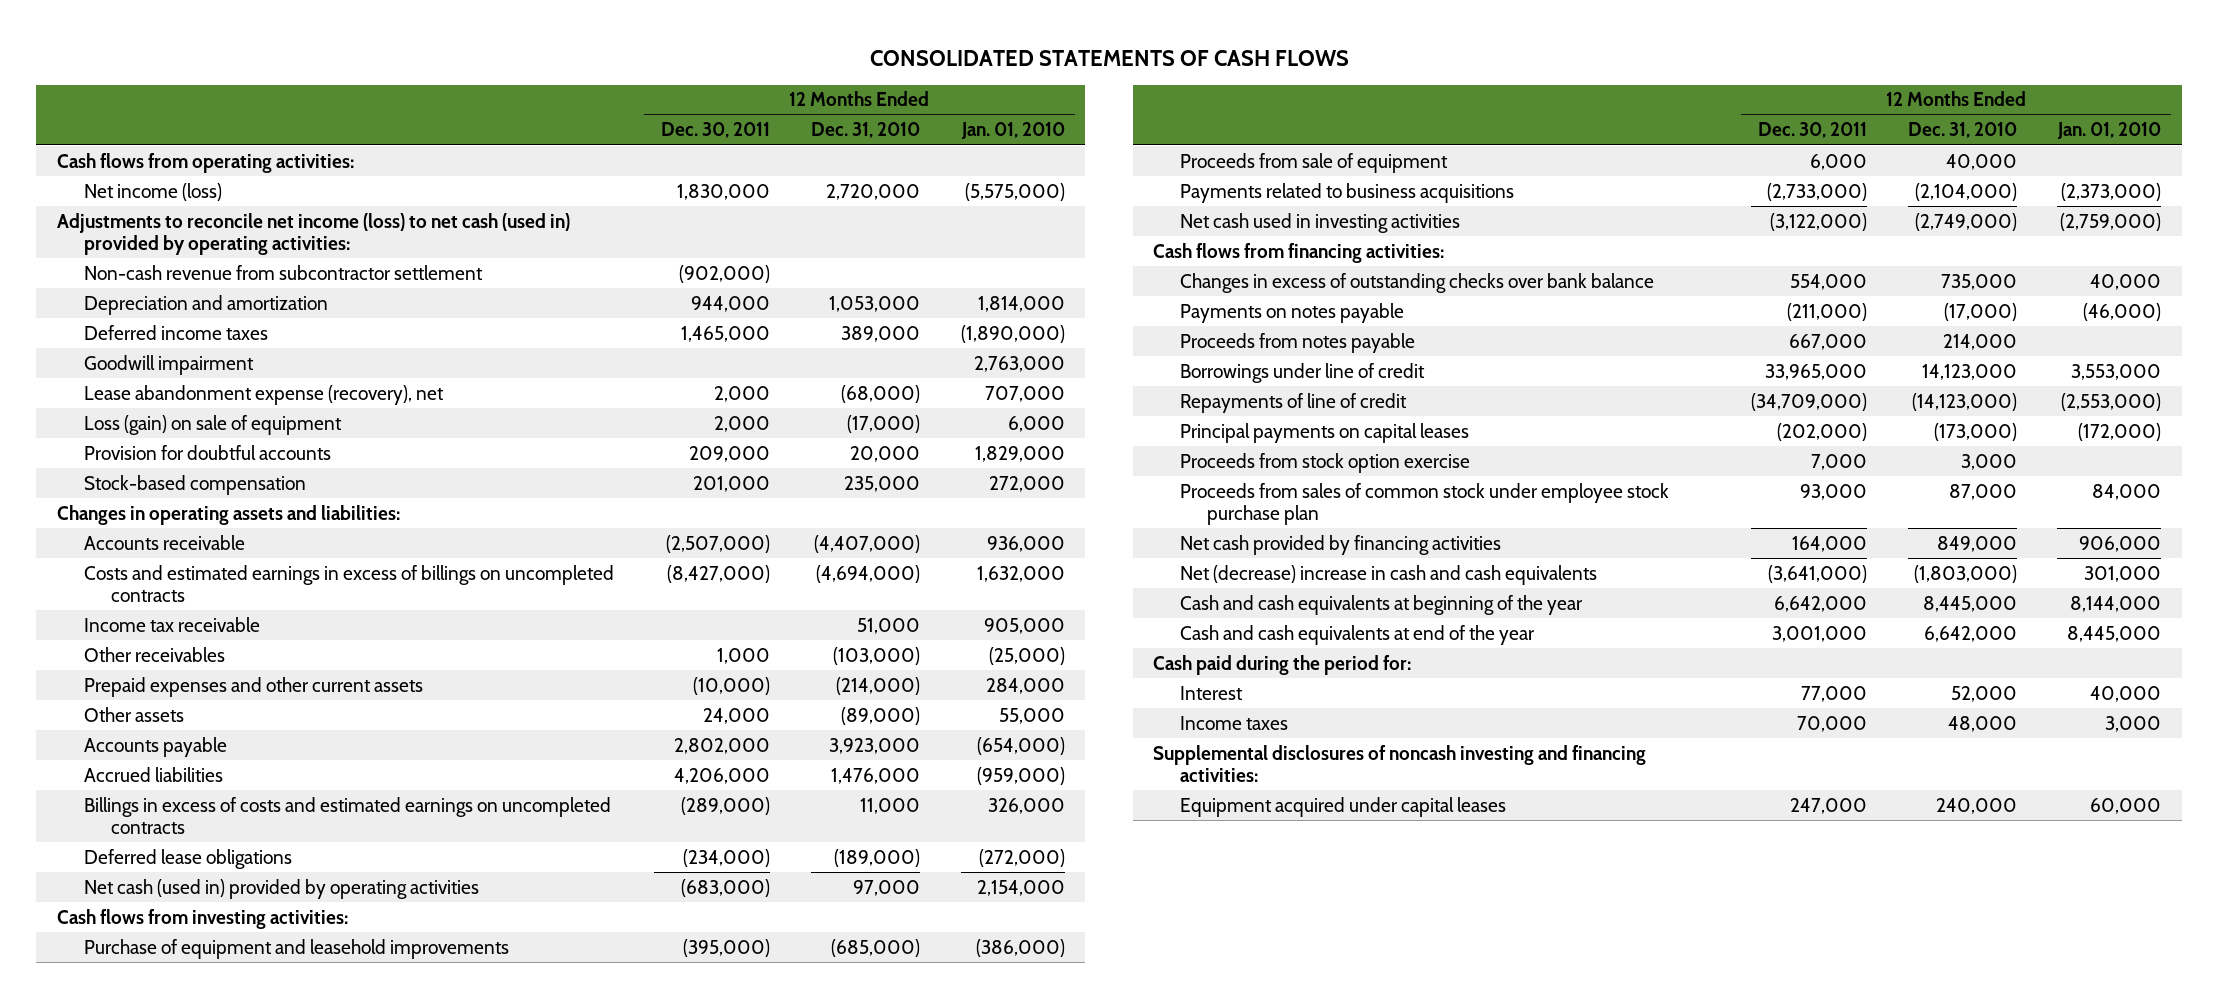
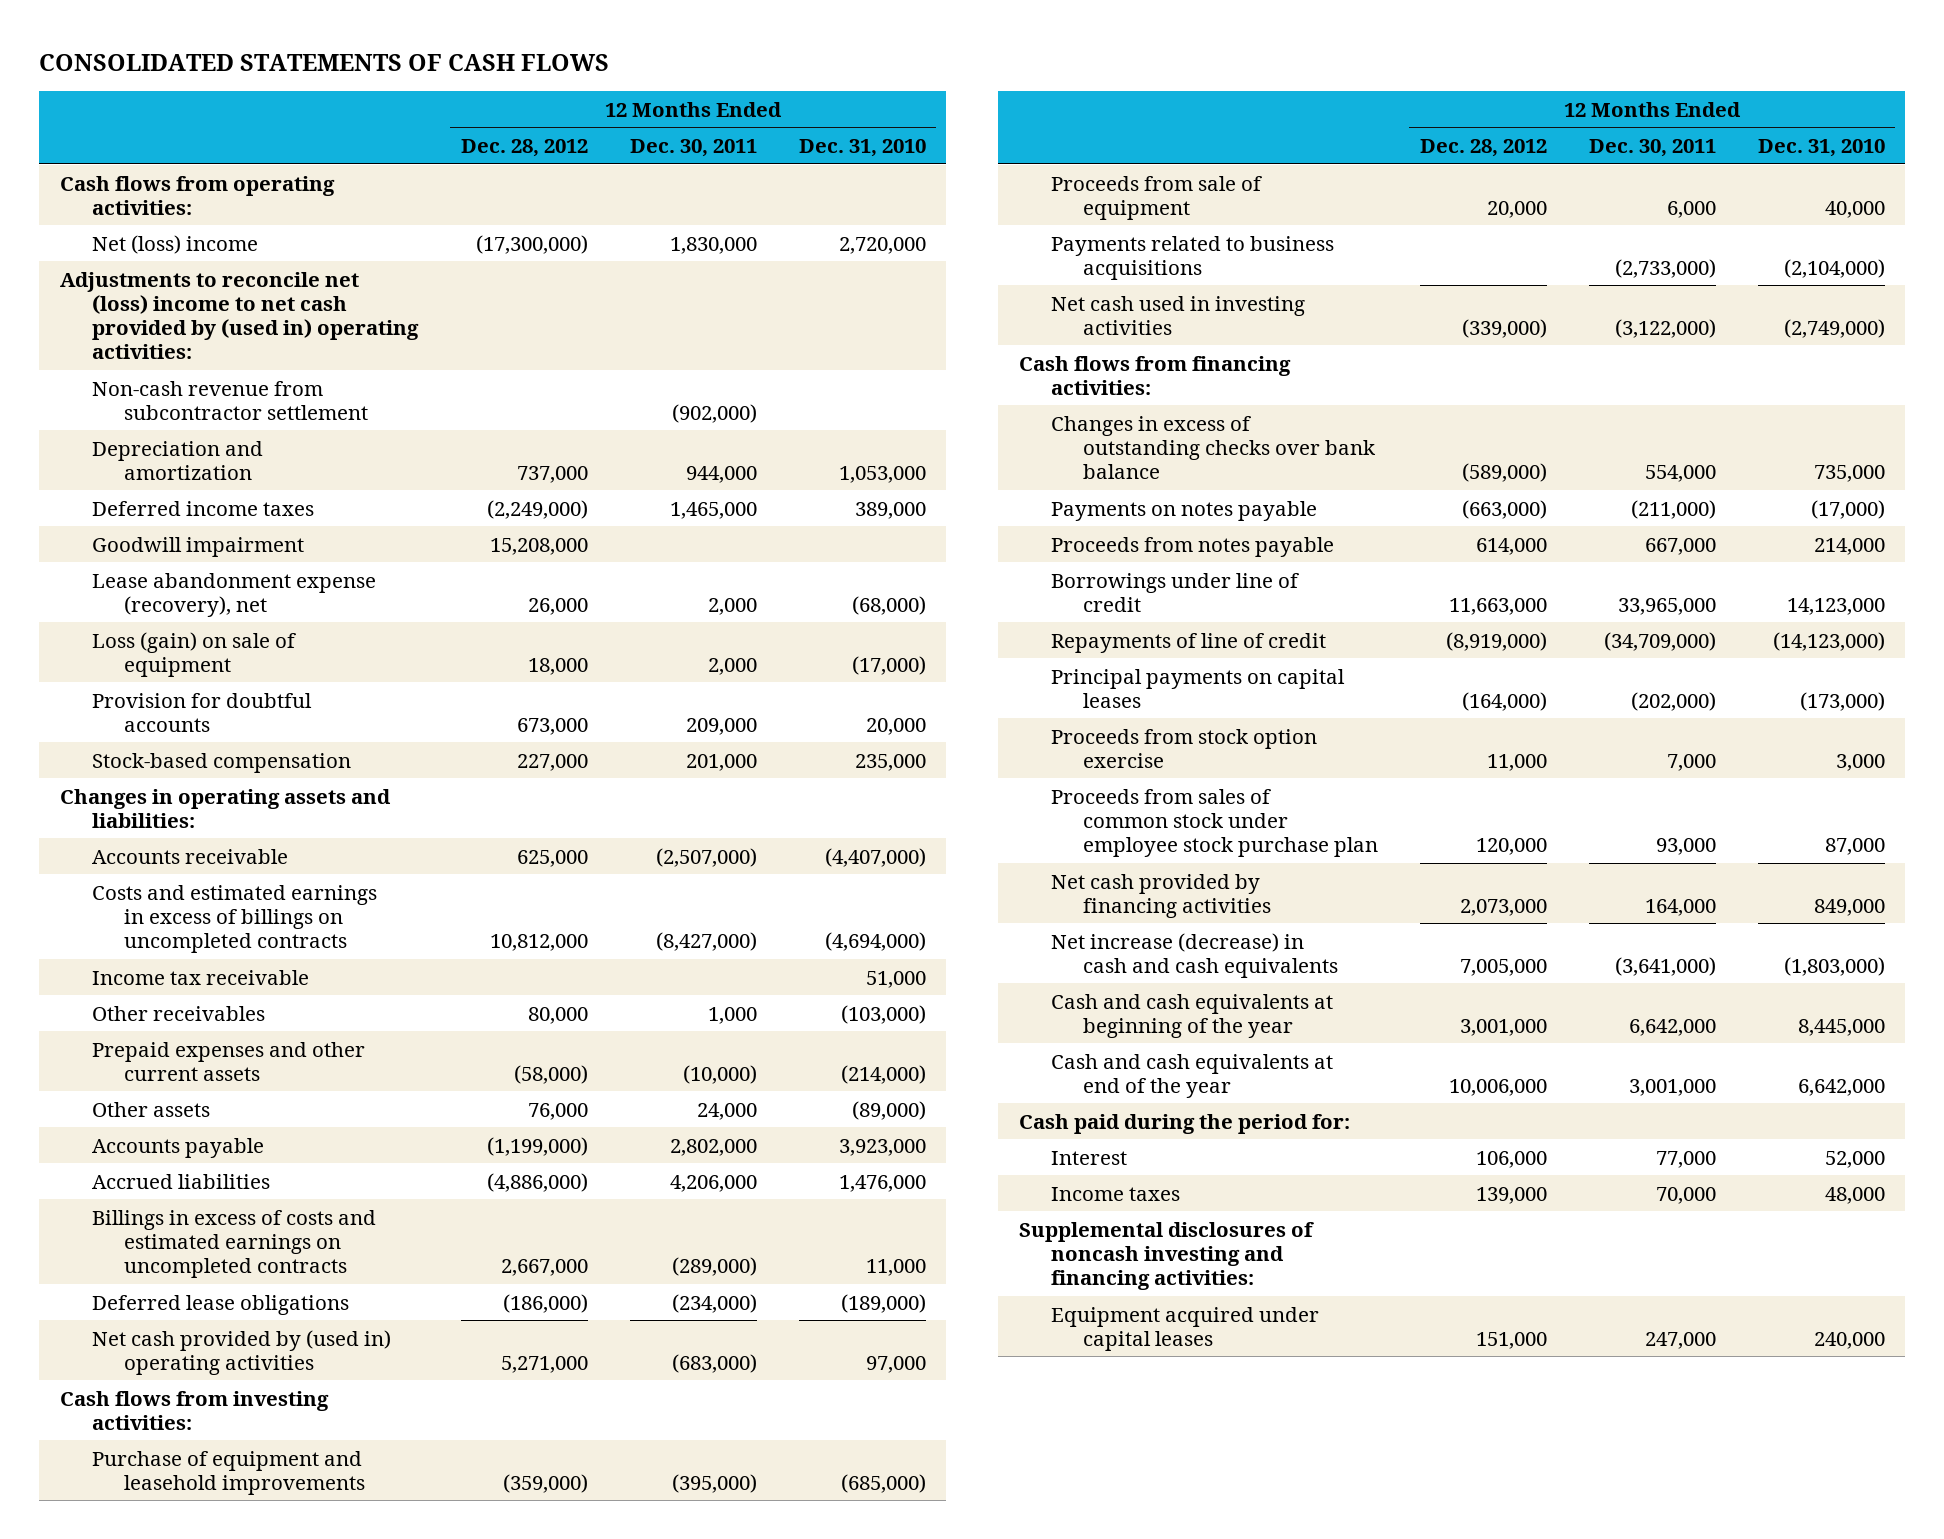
[960,122,1065,140] Jan. 01, 2010 -> none
none -> [460,139,588,158] Dec. 28, 2012
[83,182,222,201] Net income (loss) -> [91,234,258,254] Net (loss) income
[56,212,570,256] Adjustments to reconcile net income (loss) to net cash (used in) provided by operating activities: -> [59,271,419,360] Adjustments to reconcile net (loss) income to net cash provided by (used in) operating activities:
[83,878,479,899] Net cash (used in) provided by operating activities -> [91,1329,391,1375] Net cash provided by (used in) operating activities
[1180,564,1598,585] Net (decrease) increase in cash and cash equivalents -> [1050,932,1339,978] Net increase (decrease) in cash and cash equivalents

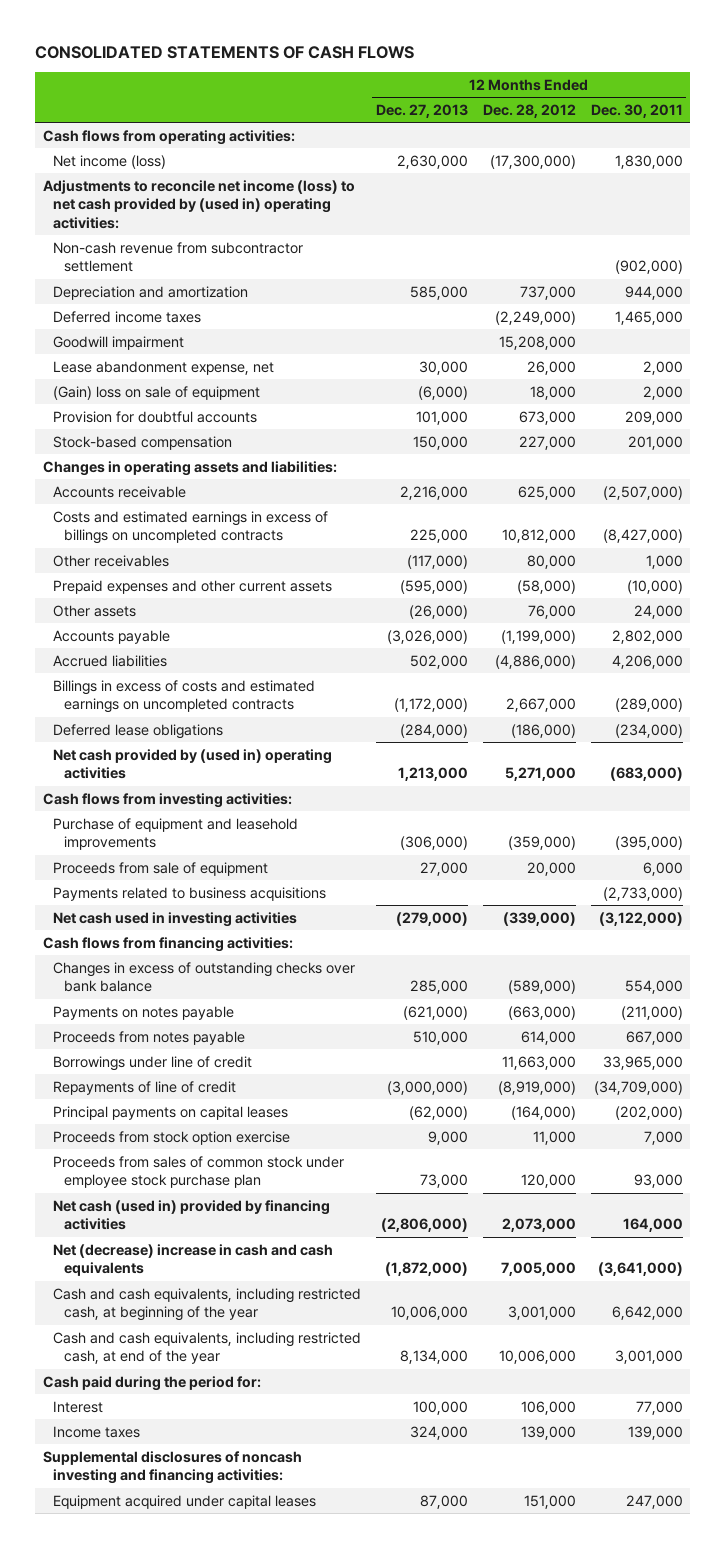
[798,139,926,158] Dec. 31, 2010 -> none
none -> [376,103,469,118] Dec. 27, 2013
[91,234,258,254] Net (loss) income -> [53,154,167,169] Net income (loss)
[59,271,419,360] Adjustments to reconcile net (loss) income to net cash provided by (used in) operating activities: -> [42,179,355,229] Adjustments to reconcile net income (loss) to net cash provided by (used in) operating activities:
[91,572,376,617] Lease abandonment expense (recovery), net -> [53,360,275,375] Lease abandonment expense, net
[91,631,296,677] Loss (gain) on sale of equipment -> [53,385,261,400] (Gain) loss on sale of equipment
[91,969,309,985] Income tax receivable -> none
[1050,873,1272,918] Net cash provided by financing activities -> [53,1199,331,1231] Net cash (used in) provided by financing activities
[1050,932,1339,978] Net increase (decrease) in cash and cash equivalents -> [53,1243,334,1277] Net (decrease) increase in cash and cash equivalents
[1050,993,1333,1038] Cash and cash equivalents at beginning of the year -> [53,1287,362,1322] Cash and cash equivalents, including restricted cash, at beginning of the year
[1050,1053,1333,1098] Cash and cash equivalents at end of the year -> [53,1331,362,1365] Cash and cash equivalents, including restricted cash, at end of the year
[1655,1186,1716,1204] 70,000 -> [627,1425,683,1440] 139,000

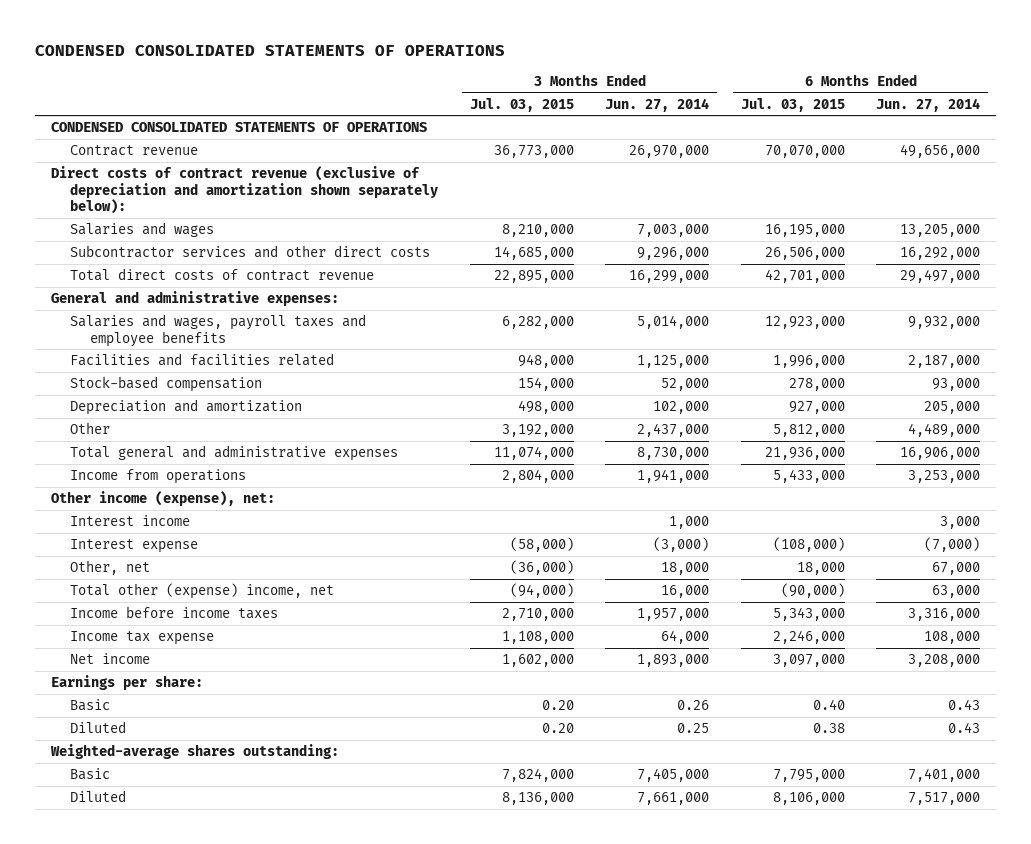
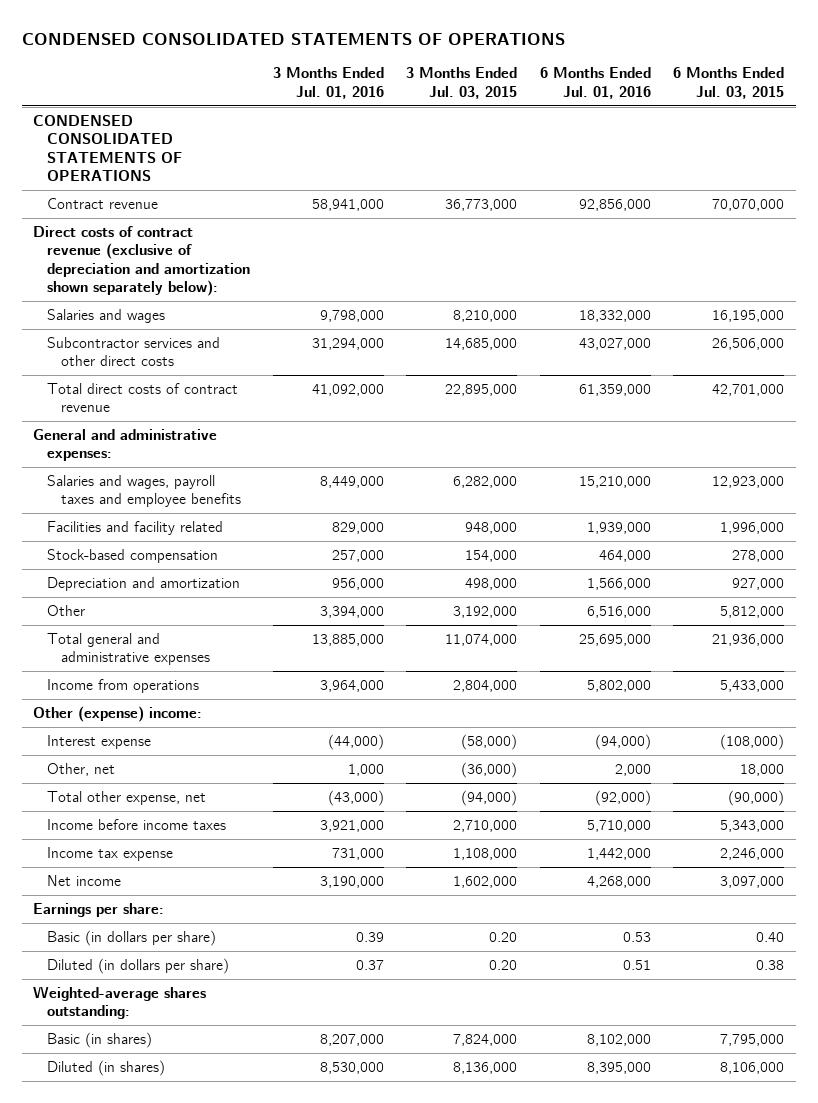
[605,97,710,112] Jun. 27, 2014 -> none
[876,97,981,112] Jun. 27, 2014 -> none
none -> [272,67,384,99] 3 Months Ended Jul. 01, 2016
none -> [539,67,651,99] 6 Months Ended Jul. 01, 2016
[70,353,335,367] Facilities and facilities related -> [47,521,224,536] Facilities and facility related
[70,515,191,527] Interest income -> none
[50,491,275,507] Other income (expense), net: -> [33,706,203,723] Other (expense) income:
[70,583,335,600] Total other (expense) income, net -> [47,791,207,806] Total other expense, net
[70,699,111,712] Basic -> [47,930,217,947] Basic (in dollars per share)
[70,721,127,734] Diluted -> [47,958,230,975] Diluted (in dollars per share)
[70,768,111,781] Basic -> [47,1032,153,1049] Basic (in shares)
[70,790,127,803] Diluted -> [47,1060,166,1077] Diluted (in shares)

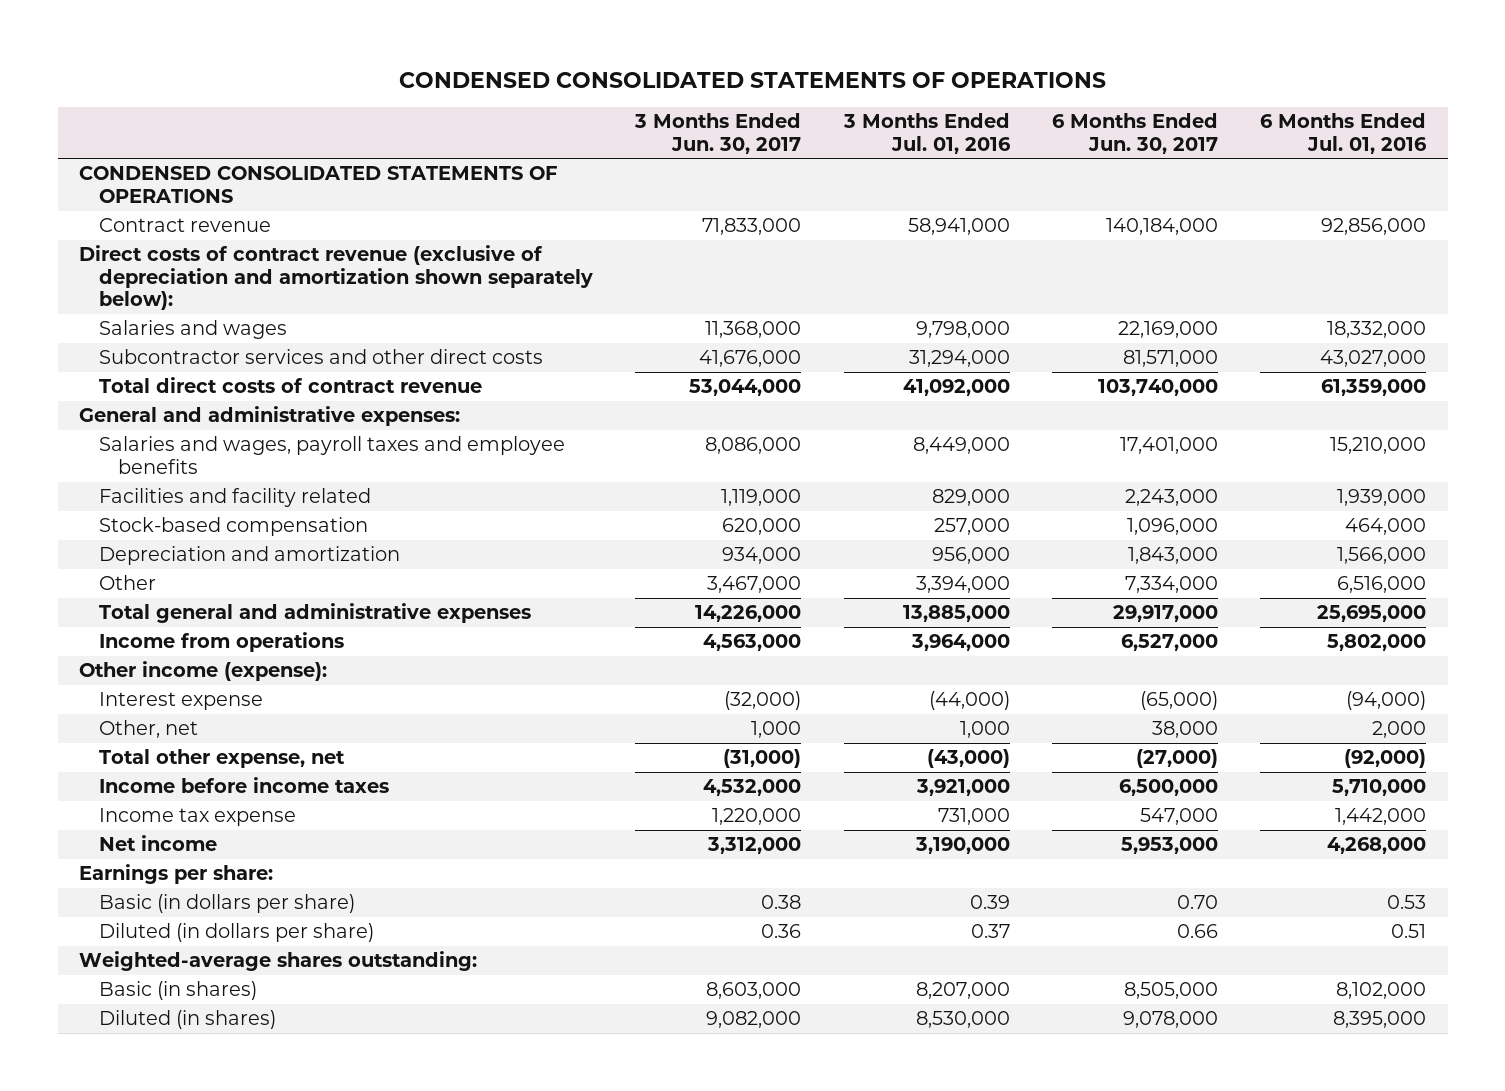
[406,67,518,99] 3 Months Ended Jul. 03, 2015 -> none
[673,67,785,99] 6 Months Ended Jul. 03, 2015 -> none
none -> [634,113,802,154] 3 Months Ended Jun. 30, 2017
none -> [1051,113,1218,154] 6 Months Ended Jun. 30, 2017
[33,706,203,723] Other (expense) income: -> [78,661,327,682] Other income (expense):

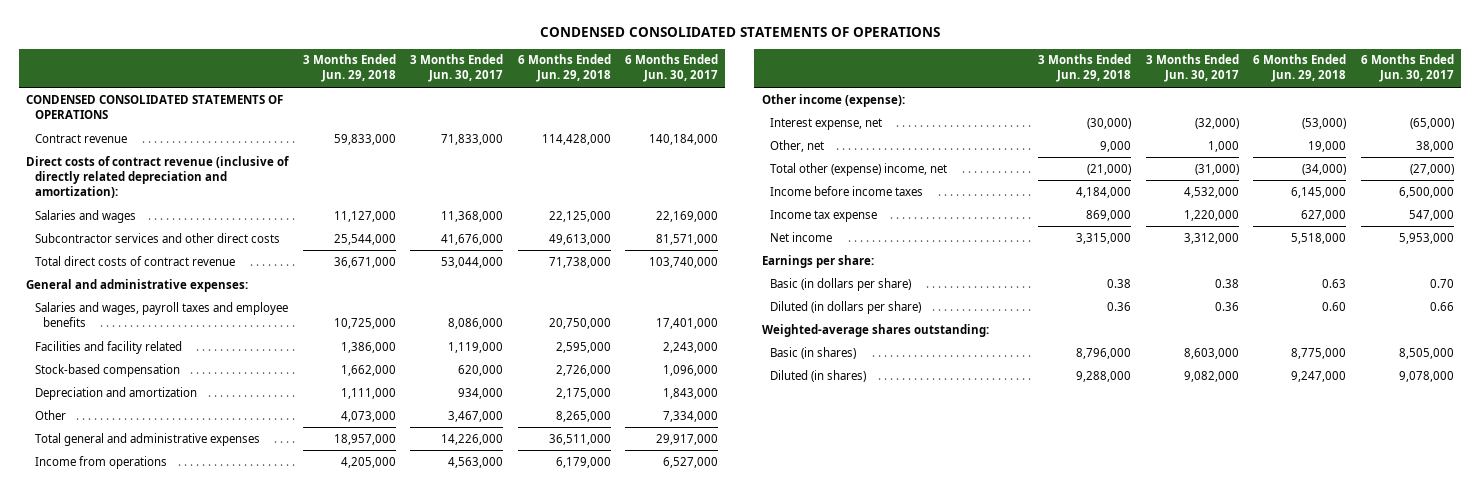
[842,113,1011,154] 3 Months Ended Jul. 01, 2016 -> none
[1260,113,1428,154] 6 Months Ended Jul. 01, 2016 -> none
none -> [302,54,396,83] 3 Months Ended Jun. 29, 2018
none -> [517,54,611,83] 6 Months Ended Jun. 29, 2018
[78,245,593,310] Direct costs of contract revenue (exclusive of depreciation and amortization shown separately below): -> [26,155,290,199] Direct costs of contract revenue (inclusive of directly related depreciation and amortization):
[98,692,263,711] Interest expense -> [770,117,883,130] Interest expense, net
[98,749,345,769] Total other expense, net -> [770,162,948,176] Total other (expense) income, net

